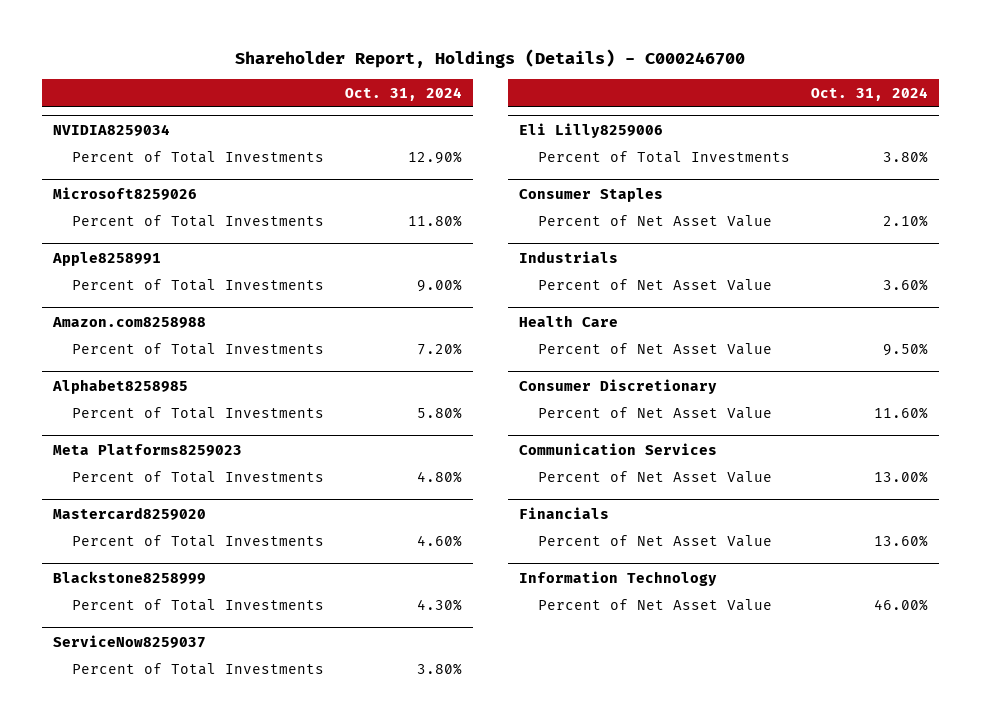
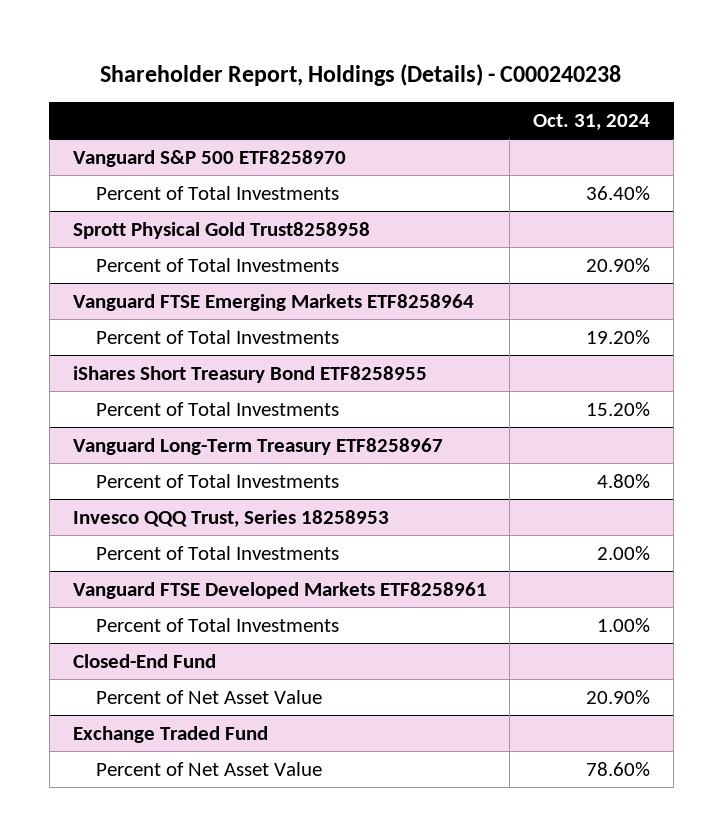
[235,49,746,69] Shareholder Report, Holdings (Details) - C000246700 -> [100,63,622,86] Shareholder Report, Holdings (Details) - C000240238
[52,123,170,136] NVIDIA8259034 -> none
[52,186,197,200] Microsoft8259026 -> none
[51,251,161,266] Apple8258991 -> none
[51,316,206,328] Amazon.com8258988 -> none
[51,378,188,394] Alphabet8258985 -> none
[71,406,324,419] Percent of Total Investments -> none
[52,443,242,456] Meta Platforms8259023 -> none
none -> [72,149,346,167] Vanguard S&P 500 ETF8258970
[408,150,463,164] 12.90% -> [586,185,651,200] 36.40%
none -> [72,221,370,239] Sprott Physical Gold Trust8258958
[408,214,463,227] 11.80% -> [586,257,651,272] 20.90%
none -> [72,293,474,311] Vanguard FTSE Emerging Markets ETF8258964
[417,278,463,292] 9.00% -> [586,329,651,344] 19.20%
none -> [72,365,427,383] iShares Short Treasury Bond ETF8258955
[417,342,463,355] 7.20% -> [586,401,651,416] 15.20%
none -> [72,437,443,455] Vanguard Long-Term Treasury ETF8258967
[52,506,206,520] Mastercard8259020 -> none
[52,570,206,584] Blackstone8258999 -> none
[52,634,206,648] ServiceNow8259037 -> none
[71,662,324,675] Percent of Total Investments -> none
[518,122,663,138] Eli Lilly8259006 -> none
[537,150,790,163] Percent of Total Investments -> none
[518,187,663,202] Consumer Staples -> none
[518,250,618,263] Industrials -> none
[518,314,618,327] Health Care -> none
[537,342,772,355] Percent of Net Asset Value -> none
[518,378,717,394] Consumer Discretionary -> none
[537,406,772,419] Percent of Net Asset Value -> none
[518,442,717,455] Communication Services -> none
[537,470,772,483] Percent of Net Asset Value -> none
[518,506,609,519] Financials -> none
[537,534,772,547] Percent of Net Asset Value -> none
[518,570,717,586] Information Technology -> none
[537,598,772,611] Percent of Net Asset Value -> none
none -> [72,509,389,527] Invesco QQQ Trust, Series 18258953
[417,534,463,547] 4.60% -> [597,545,651,560] 2.00%
none -> [72,581,487,599] Vanguard FTSE Developed Markets ETF8258961
[417,598,463,611] 4.30% -> [597,617,651,632] 1.00%
none -> [72,653,216,668] Closed-End Fund
[882,214,928,227] 2.10% -> [586,689,651,704] 20.90%
none -> [72,725,268,743] Exchange Traded Fund
[882,278,928,291] 3.60% -> [586,761,651,776] 78.60%

